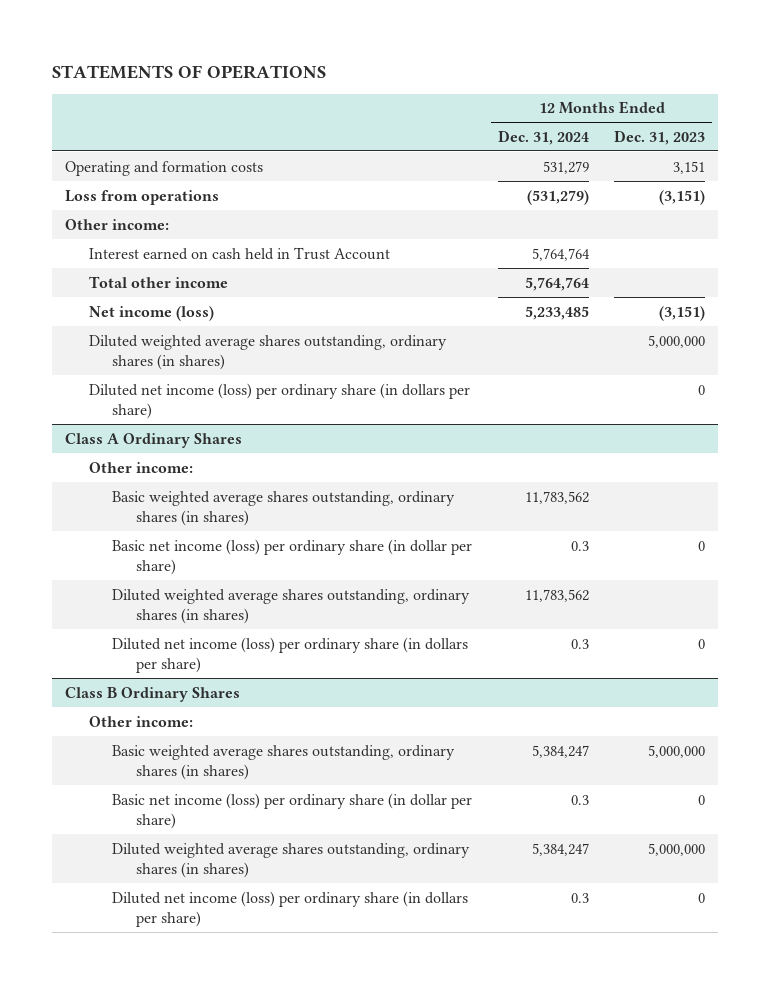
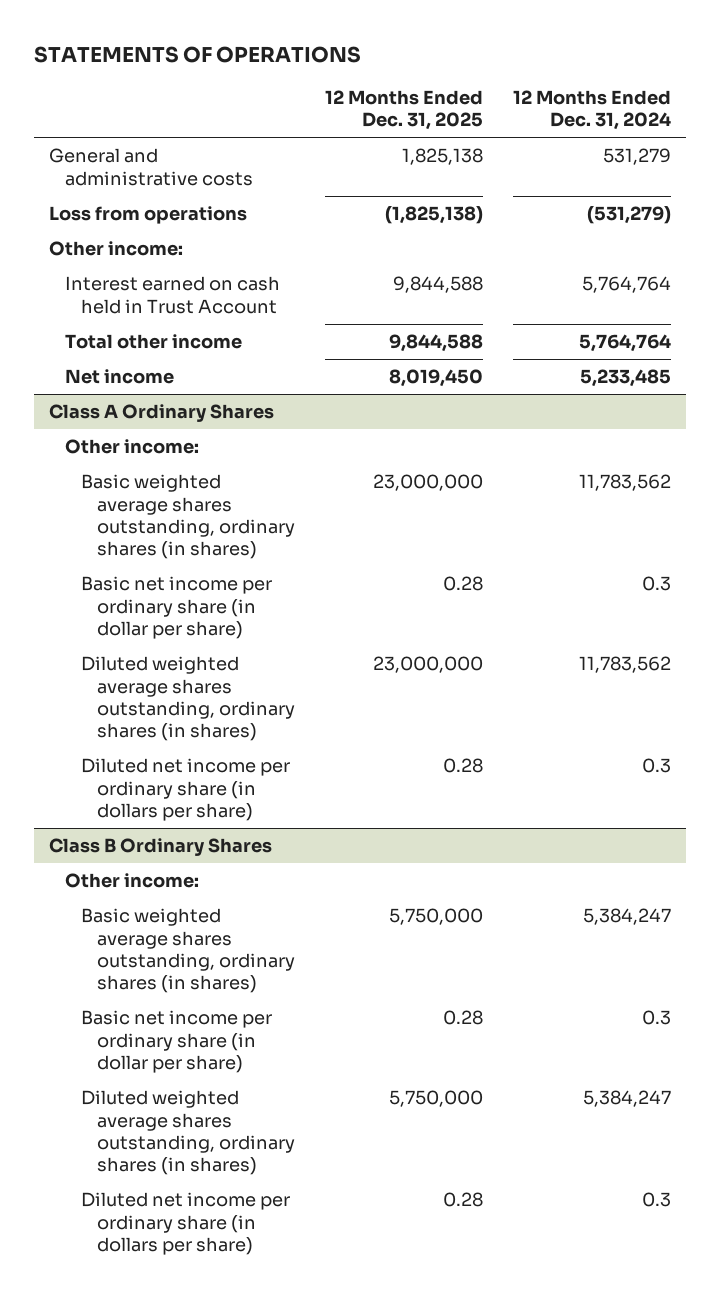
[614,129,706,145] Dec. 31, 2023 -> none
none -> [324,89,483,131] 12 Months Ended Dec. 31, 2025
[65,160,264,176] Operating and formation costs -> [48,148,253,186] General and administrative costs
[88,334,447,370] Diluted weighted average shares outstanding, ordinary shares (in shares) -> none
[88,382,470,419] Diluted net income (loss) per ordinary share (in dollars per share) -> none
[88,305,214,321] Net income (loss) -> [64,369,174,385] Net income
[112,538,473,575] Basic net income (loss) per ordinary share (in dollar per share) -> [80,576,272,639] Basic net income per ordinary share (in dollar per share)
[112,636,469,673] Diluted net income (loss) per ordinary share (in dollars per share) -> [80,758,290,821] Diluted net income per ordinary share (in dollars per share)
[112,792,473,829] Basic net income (loss) per ordinary share (in dollar per share) -> [80,1010,272,1073] Basic net income per ordinary share (in dollar per share)
[112,890,469,927] Diluted net income (loss) per ordinary share (in dollars per share) -> [80,1192,290,1255] Diluted net income per ordinary share (in dollars per share)

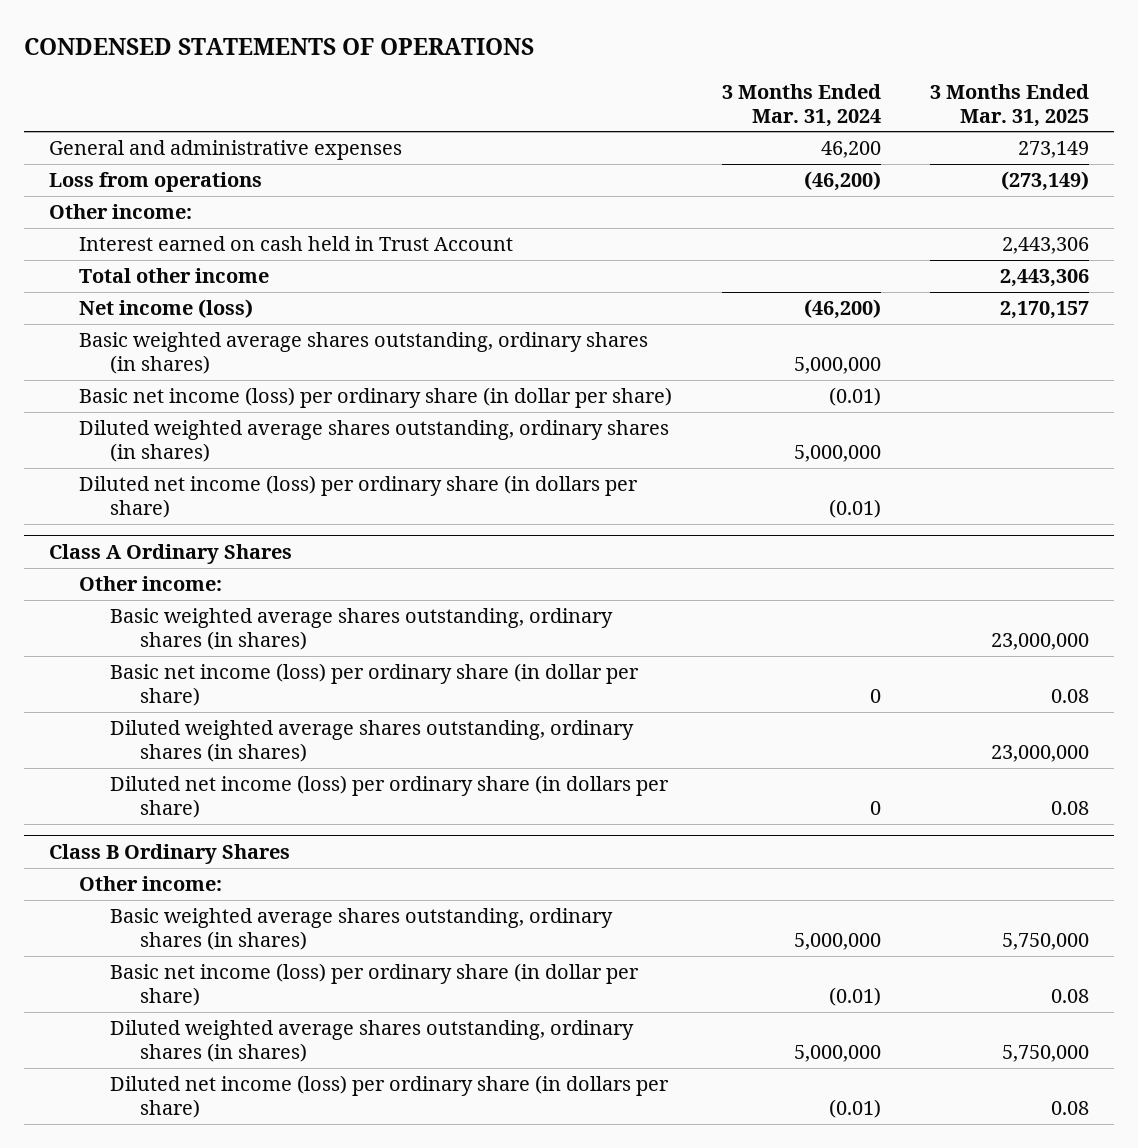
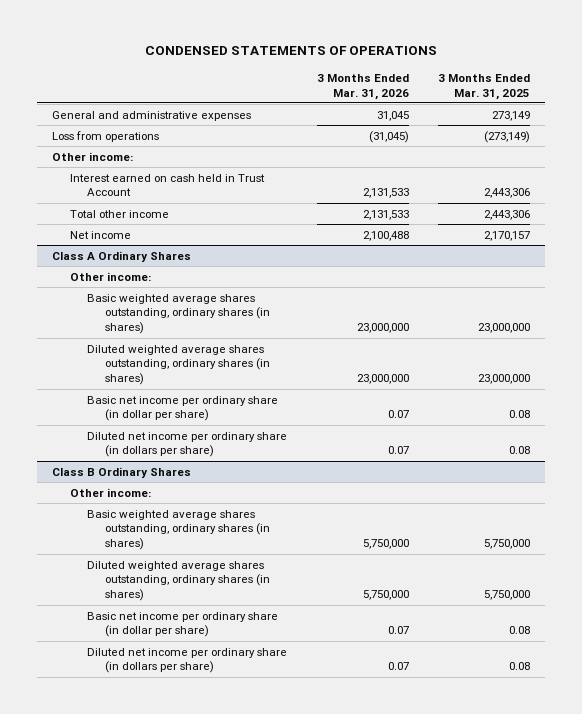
[721,83,881,127] 3 Months Ended Mar. 31, 2024 -> none
none -> [316,73,409,100] 3 Months Ended Mar. 31, 2026
[79,332,649,375] Basic weighted average shares outstanding, ordinary shares (in shares) -> none
[79,387,673,409] Basic net income (loss) per ordinary share (in dollar per share) -> none
[79,420,670,463] Diluted weighted average shares outstanding, ordinary shares (in shares) -> none
[79,475,639,519] Diluted net income (loss) per ordinary share (in dollars per share) -> none
[79,299,254,319] Net income (loss) -> [69,230,131,239] Net income
[109,663,639,707] Basic net income (loss) per ordinary share (in dollar per share) -> none
none -> [87,395,279,422] Basic net income per ordinary share (in dollar per share)
[109,775,669,819] Diluted net income (loss) per ordinary share (in dollars per share) -> [87,431,288,458] Diluted net income per ordinary share (in dollars per share)
[109,963,639,1007] Basic net income (loss) per ordinary share (in dollar per share) -> none
none -> [87,611,279,638] Basic net income per ordinary share (in dollar per share)
[109,1075,669,1119] Diluted net income (loss) per ordinary share (in dollars per share) -> [87,647,288,674] Diluted net income per ordinary share (in dollars per share)

